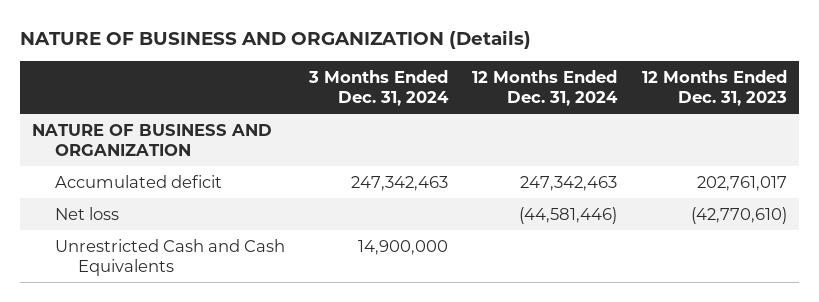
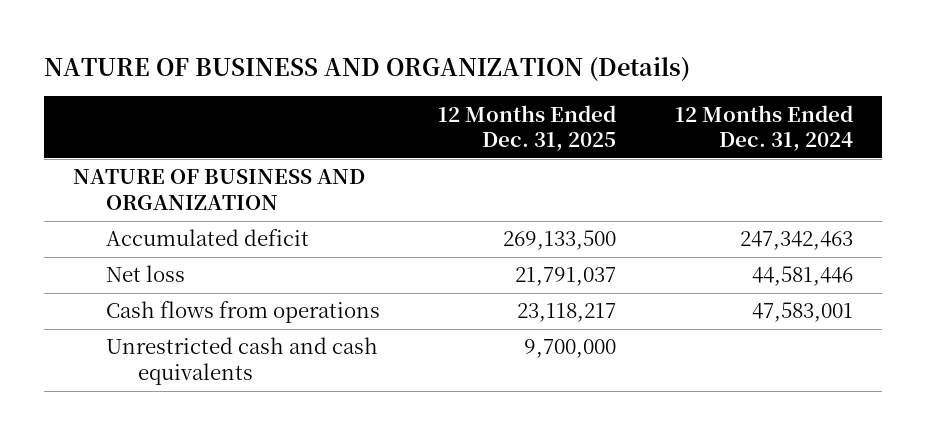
[308,69,450,106] 3 Months Ended Dec. 31, 2024 -> none
[641,69,787,106] 12 Months Ended Dec. 31, 2023 -> none
none -> [438,104,617,152] 12 Months Ended Dec. 31, 2025
[519,206,618,224] (44,581,446) -> [751,266,853,287] 44,581,446
none -> [105,301,380,324] Cash flows from operations
[54,238,285,276] Unrestricted Cash and Cash Equivalents -> [105,337,378,386] Unrestricted cash and cash equivalents

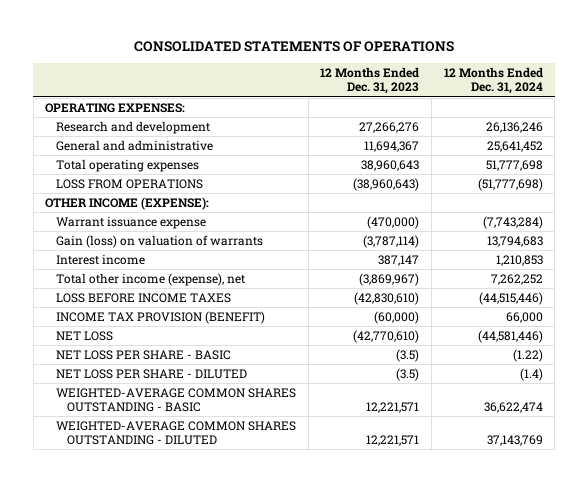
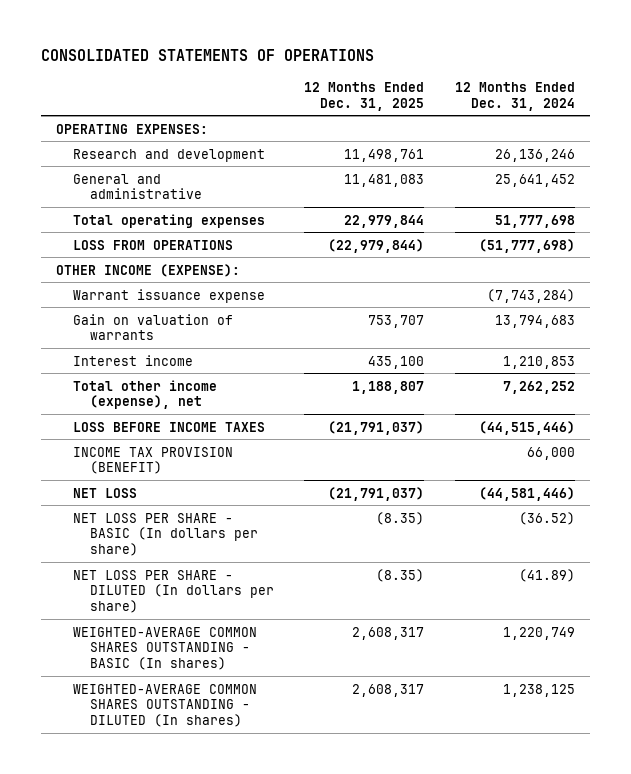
[320,67,420,95] 12 Months Ended Dec. 31, 2023 -> none
none -> [304,82,425,111] 12 Months Ended Dec. 31, 2025
[55,234,263,248] Gain (loss) on valuation of warrants -> [72,313,233,341] Gain on valuation of warrants
[55,349,231,360] NET LOSS PER SHARE - BASIC -> [72,512,258,556] NET LOSS PER SHARE - BASIC (In dollars per share)
[512,348,543,362] (1.22) -> [518,511,575,525] (36.52)
[55,368,247,379] NET LOSS PER SHARE - DILUTED -> [72,569,274,613] NET LOSS PER SHARE - DILUTED (In dollars per share)
[519,367,543,381] (1.4) -> [518,568,575,582] (41.89)
[55,387,296,412] WEIGHTED-AVERAGE COMMON SHARES OUTSTANDING - BASIC -> [72,626,257,670] WEIGHTED-AVERAGE COMMON SHARES OUTSTANDING - BASIC (In shares)
[483,401,543,413] 36,622,474 -> [502,626,575,640] 1,220,749
[55,420,296,445] WEIGHTED-AVERAGE COMMON SHARES OUTSTANDING - DILUTED -> [72,683,257,727] WEIGHTED-AVERAGE COMMON SHARES OUTSTANDING - DILUTED (In shares)
[486,434,543,446] 37,143,769 -> [502,683,575,697] 1,238,125

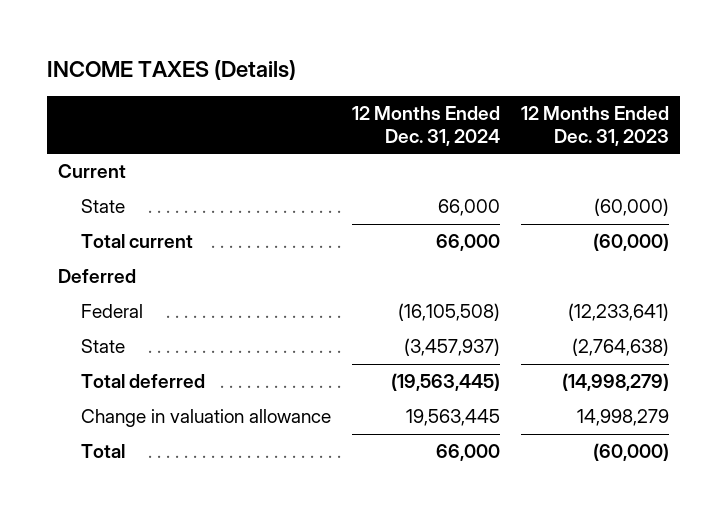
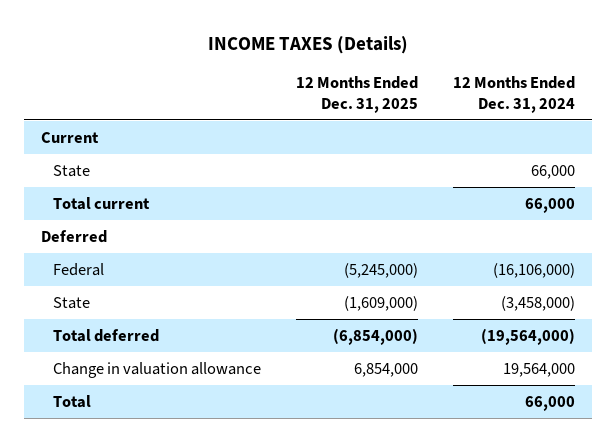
[521,106,670,146] 12 Months Ended Dec. 31, 2023 -> none
none -> [295,75,418,113] 12 Months Ended Dec. 31, 2025
[397,303,500,322] (16,105,508) -> [492,262,575,278] (16,106,000)
[403,338,500,357] (3,457,937) -> [500,295,575,311] (3,458,000)
[390,373,500,392] (19,563,445) -> [480,327,575,345] (19,564,000)
[405,409,500,427] 19,563,445 -> [502,362,575,377] 19,564,000

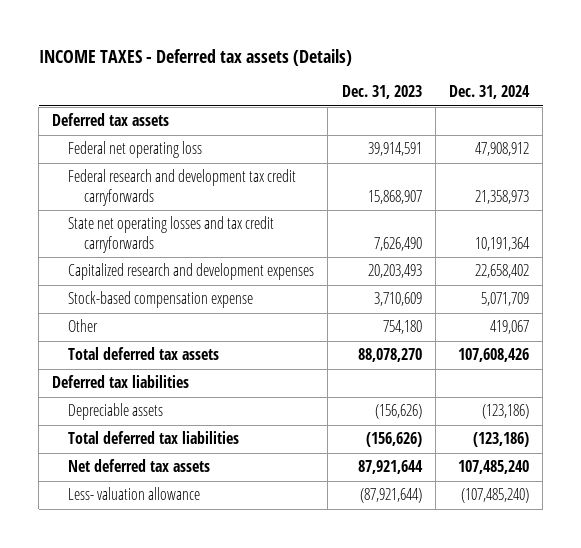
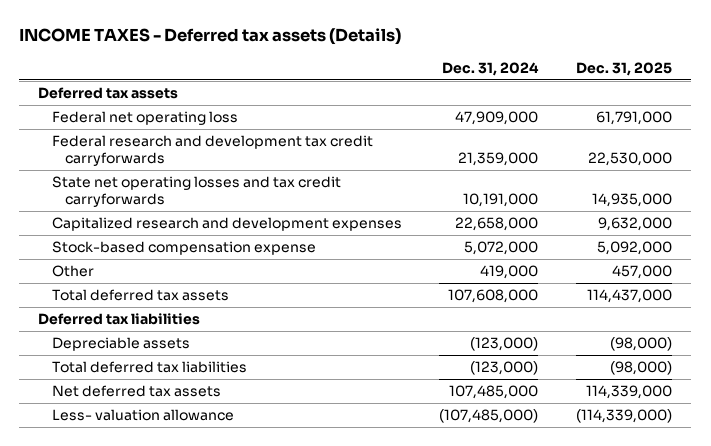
[341,85,422,100] Dec. 31, 2023 -> none
none -> [576,61,673,76] Dec. 31, 2025
[474,142,529,157] 47,908,912 -> [455,111,539,126] 47,909,000
[474,189,529,204] 21,358,973 -> [458,151,539,166] 21,359,000
[474,236,530,251] 10,191,364 -> [463,192,539,207] 10,191,000
[474,264,529,279] 22,658,402 -> [455,217,539,232] 22,658,000
[480,292,529,307] 5,071,709 -> [464,241,539,256] 5,072,000
[489,320,529,335] 419,067 -> [480,265,539,280] 419,000
[457,348,529,363] 107,608,426 -> [448,289,539,304] 107,608,000
[481,404,529,420] (123,186) -> [470,337,539,352] (123,000)
[472,432,529,448] (123,186) -> [470,361,539,376] (123,000)
[457,460,529,475] 107,485,240 -> [449,385,539,400] 107,485,000
[460,488,529,504] (107,485,240) -> [439,409,539,424] (107,485,000)

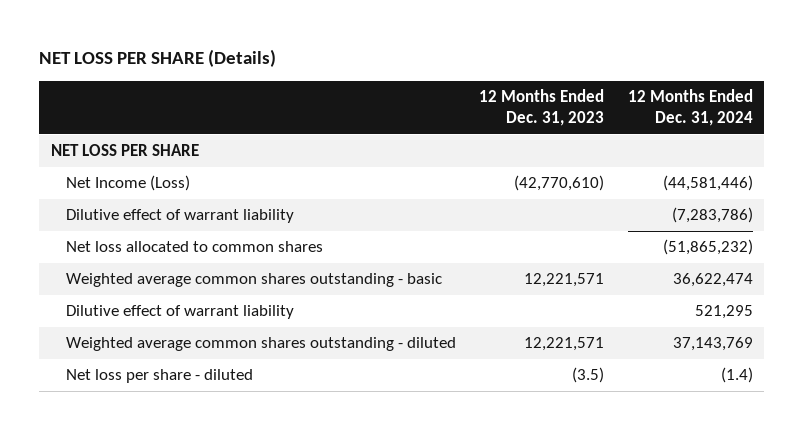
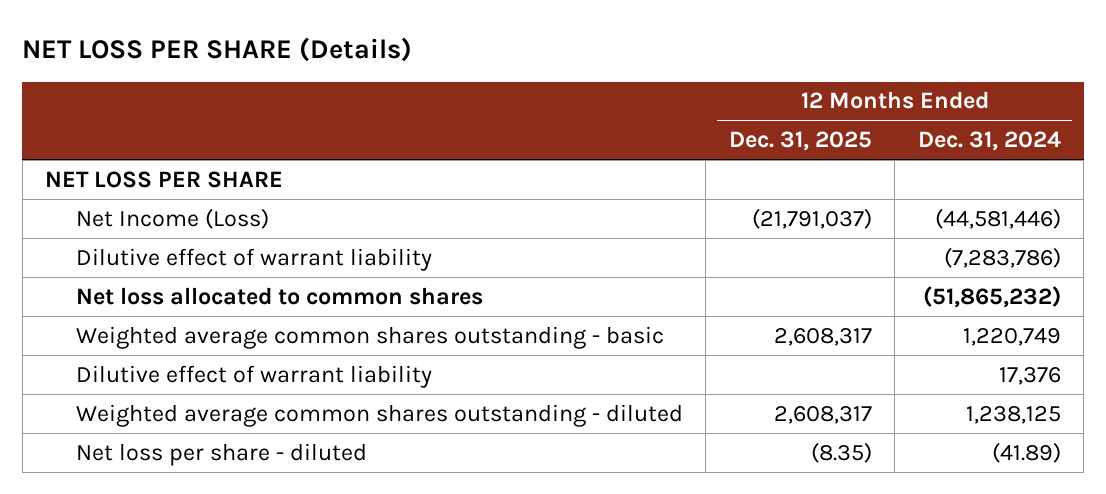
[479,89,605,126] 12 Months Ended Dec. 31, 2023 -> none
none -> [728,131,872,152] Dec. 31, 2025
[672,273,753,288] 36,622,474 -> [962,327,1061,346] 1,220,749
[694,305,753,320] 521,295 -> [998,366,1061,385] 17,376
[672,337,753,352] 37,143,769 -> [965,405,1061,424] 1,238,125
[720,367,753,384] (1.4) -> [991,441,1061,463] (41.89)

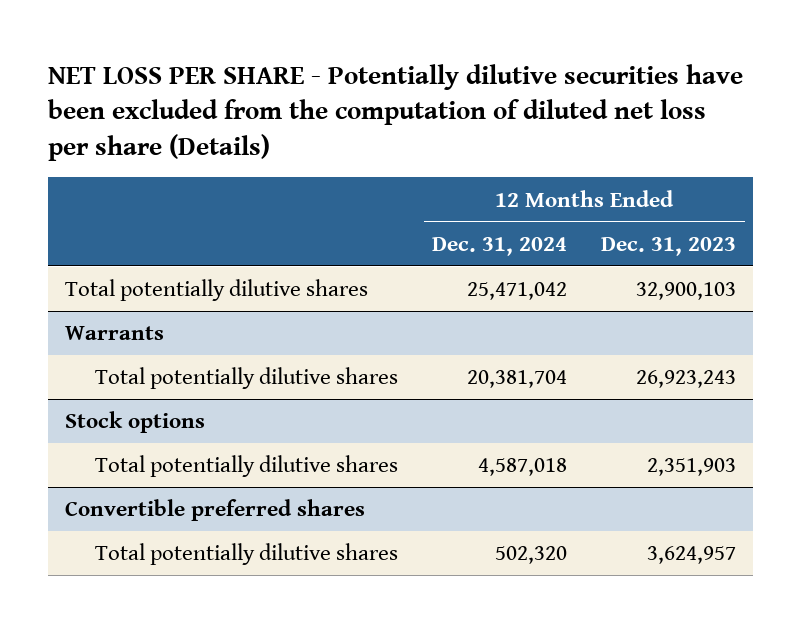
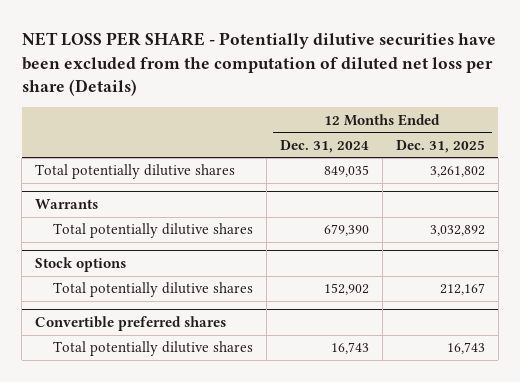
[601,236,737,256] Dec. 31, 2023 -> none
none -> [395,139,485,153] Dec. 31, 2025
[467,282,568,301] 25,471,042 -> [323,165,369,178] 849,035
[467,370,568,389] 20,381,704 -> [323,224,369,237] 679,390
[478,458,568,477] 4,587,018 -> [323,283,369,296] 152,902
[495,546,568,565] 502,320 -> [330,342,369,355] 16,743

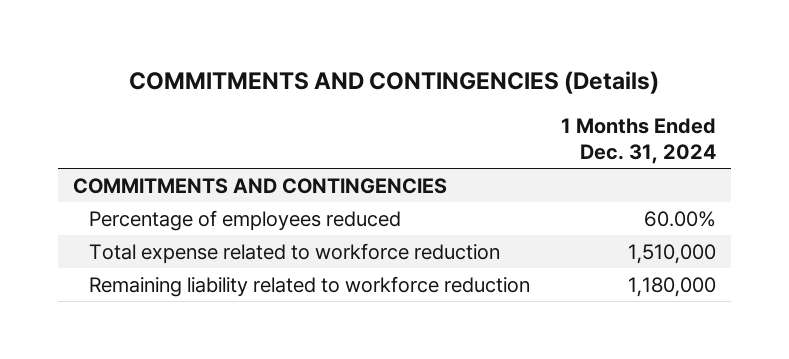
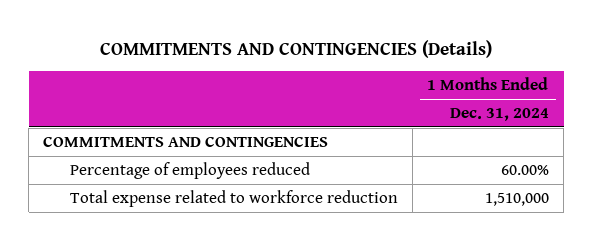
[88,275,530,297] Remaining liability related to workforce reduction -> none

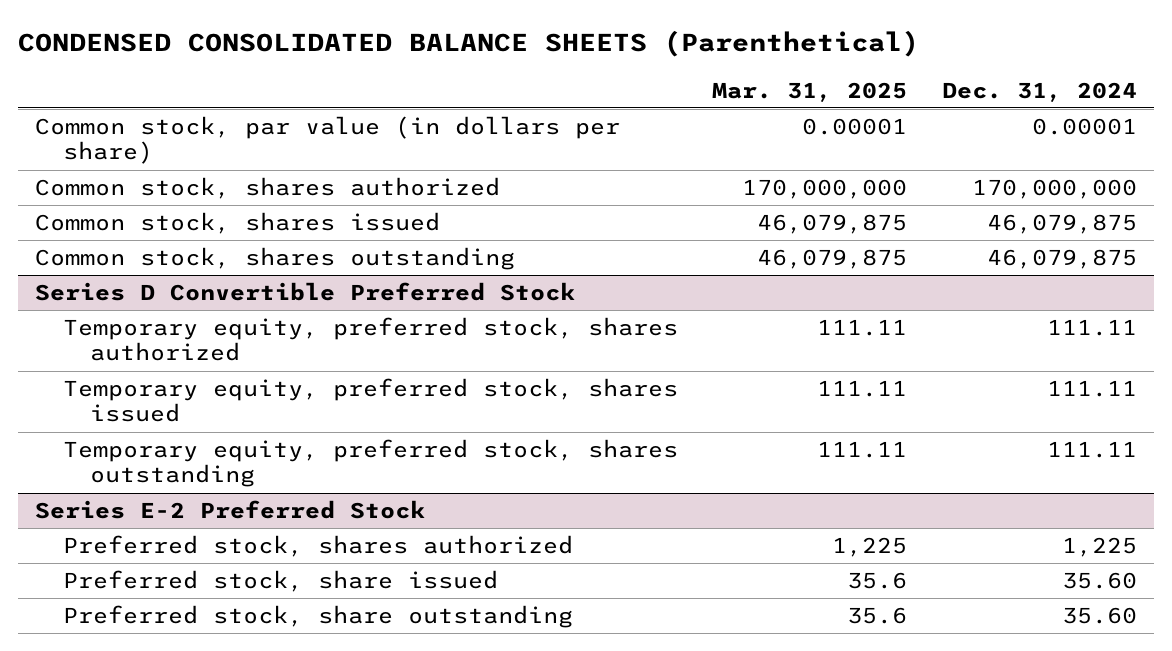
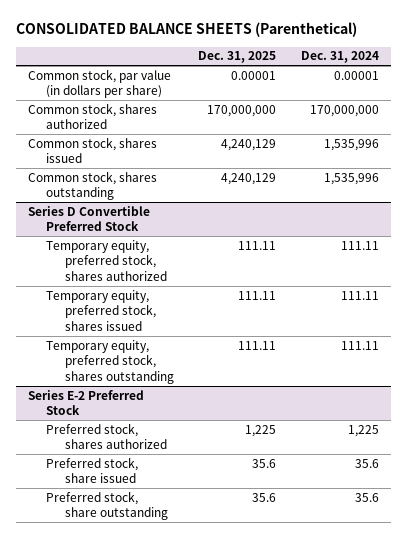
[17,30,919,58] CONDENSED CONSOLIDATED BALANCE SHEETS (Parenthetical) -> [15,22,357,38] CONSOLIDATED BALANCE SHEETS (Parenthetical)
[712,81,908,102] Mar. 31, 2025 -> none
none -> [198,51,277,64] Dec. 31, 2025
[986,214,1137,235] 46,079,875 -> [323,138,379,151] 1,535,996
[986,249,1137,270] 46,079,875 -> [323,172,379,185] 1,535,996
[1061,572,1137,590] 35.60 -> [354,458,379,468] 35.6
[1061,607,1137,625] 35.60 -> [354,492,379,502] 35.6

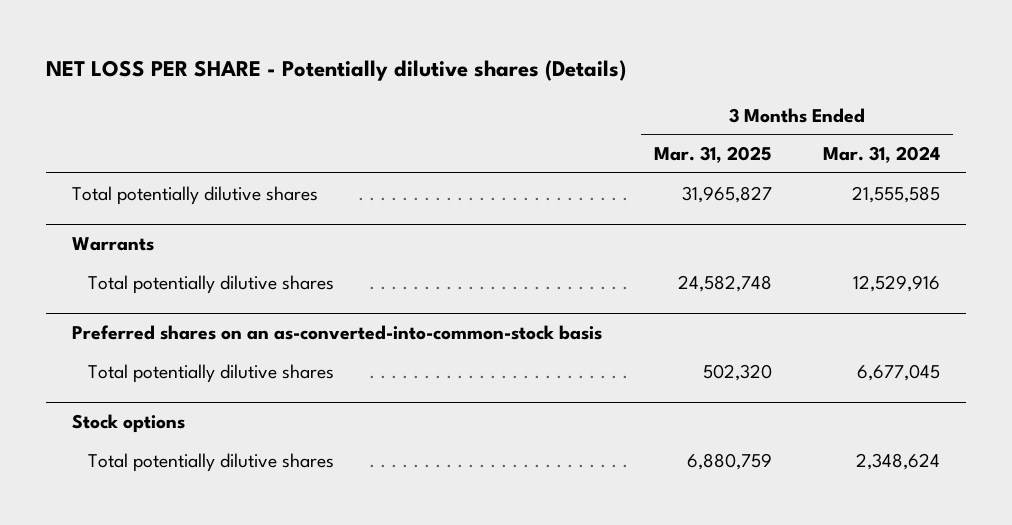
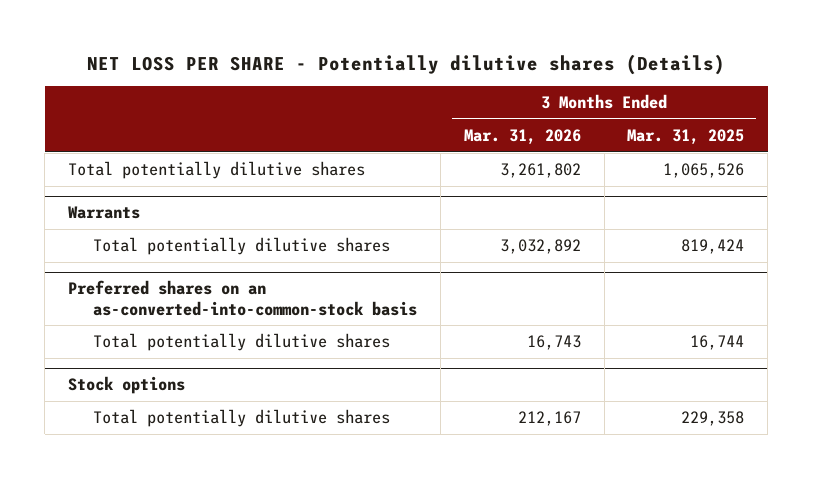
[823,145,941,163] Mar. 31, 2024 -> none
none -> [463,128,581,145] Mar. 31, 2026
[681,185,772,203] 31,965,827 -> [663,162,745,178] 1,065,526
[677,274,772,292] 24,582,748 -> [681,238,745,254] 819,424
[702,363,772,381] 502,320 -> [690,334,745,350] 16,744
[686,452,772,470] 6,880,759 -> [681,410,745,426] 229,358

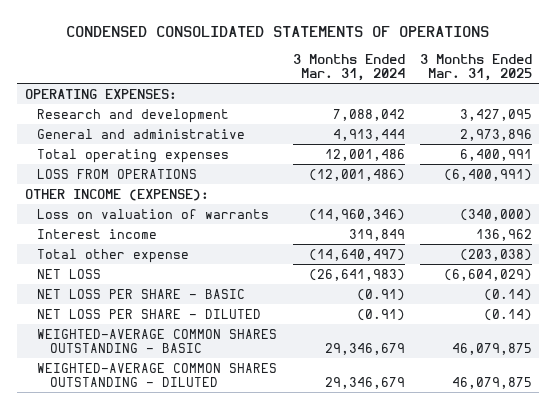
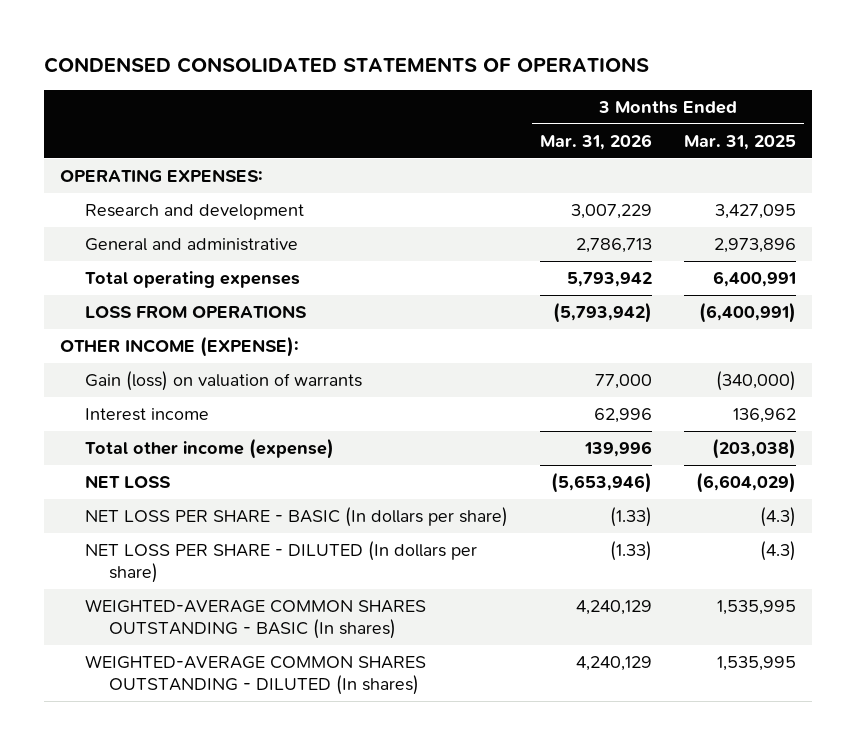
[292,53,405,81] 3 Months Ended Mar. 31, 2024 -> none
none -> [539,133,652,150] Mar. 31, 2026
[37,208,270,219] Loss on valuation of warrants -> [84,370,362,391] Gain (loss) on valuation of warrants
[37,248,190,263] Total other expense -> [84,437,334,459] Total other income (expense)
[37,288,246,299] NET LOSS PER SHARE - BASIC -> [84,506,508,527] NET LOSS PER SHARE - BASIC (In dollars per share)
[483,288,532,301] (0.14) -> [759,506,796,527] (4.3)
[37,308,262,319] NET LOSS PER SHARE - DILUTED -> [84,540,477,583] NET LOSS PER SHARE - DILUTED (In dollars per share)
[483,308,532,321] (0.14) -> [759,540,796,561] (4.3)
[37,328,278,353] WEIGHTED-AVERAGE COMMON SHARES OUTSTANDING - BASIC -> [84,598,426,639] WEIGHTED-AVERAGE COMMON SHARES OUTSTANDING - BASIC (In shares)
[451,342,532,355] 46,079,875 -> [716,599,796,615] 1,535,995
[37,362,278,387] WEIGHTED-AVERAGE COMMON SHARES OUTSTANDING - DILUTED -> [84,654,426,695] WEIGHTED-AVERAGE COMMON SHARES OUTSTANDING - DILUTED (In shares)
[451,376,532,389] 46,079,875 -> [716,655,796,671] 1,535,995

